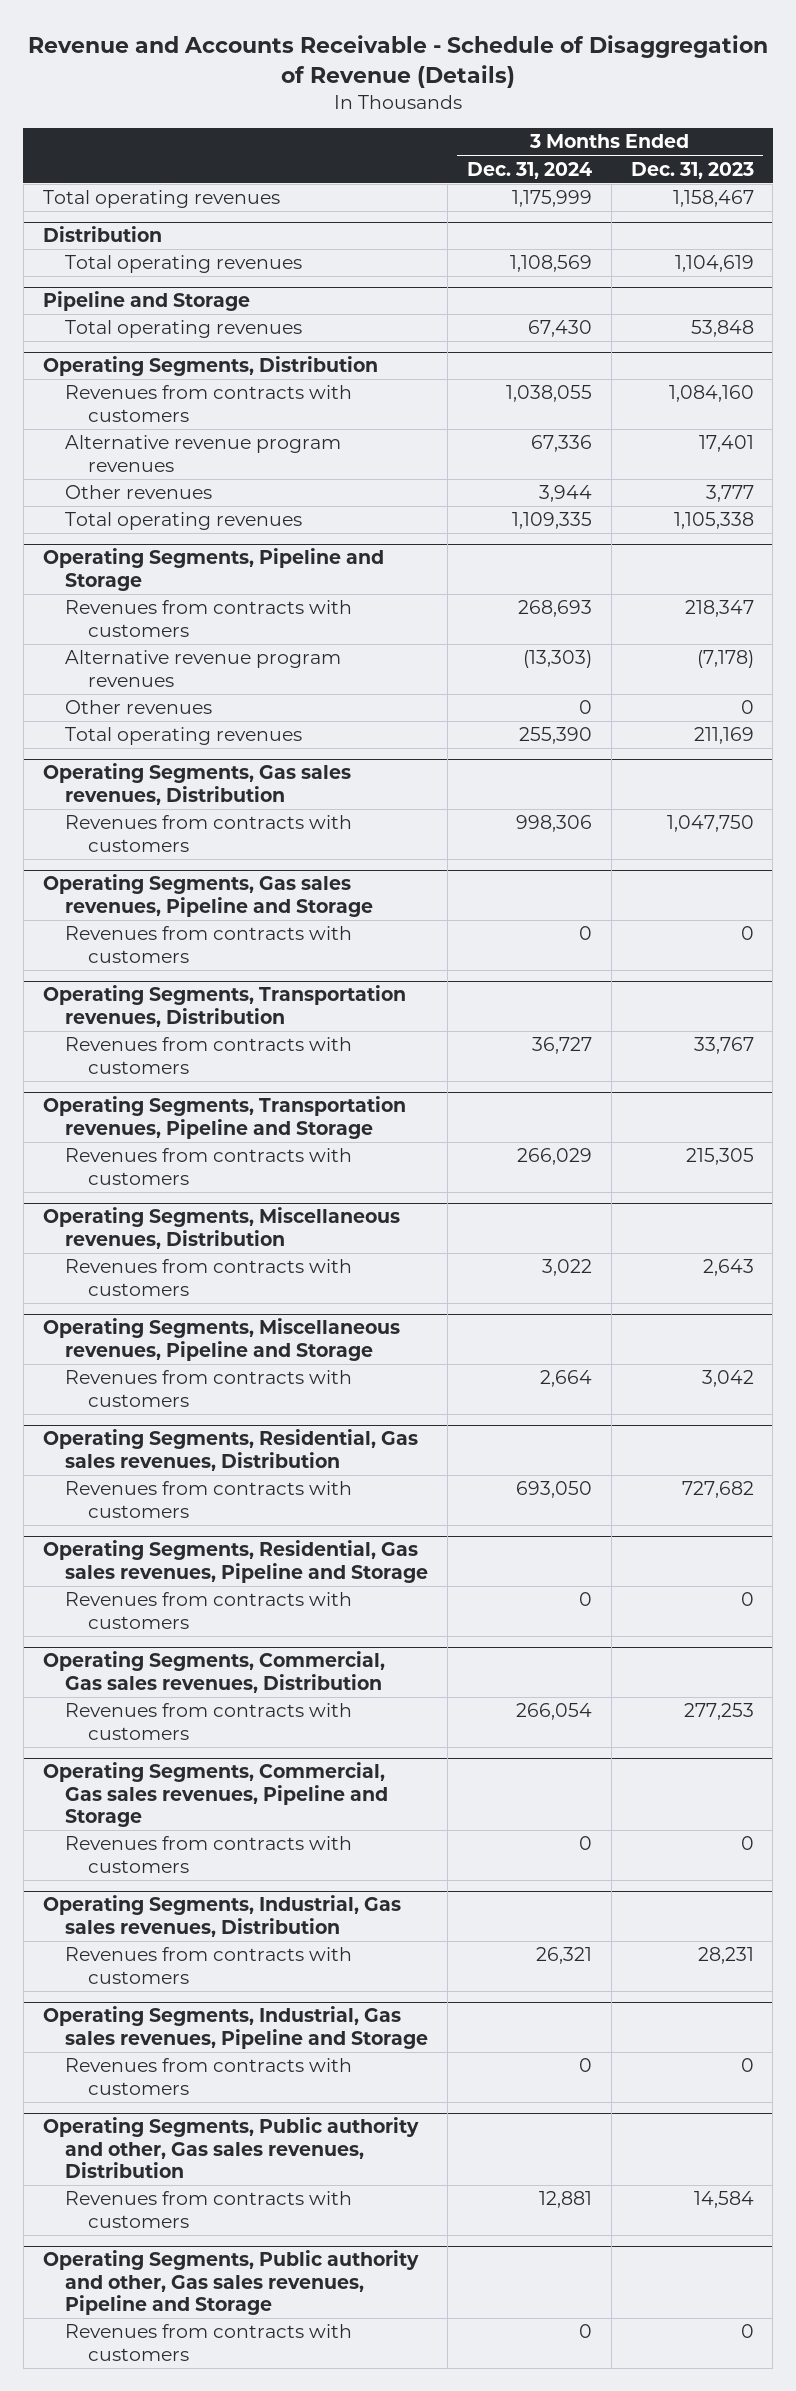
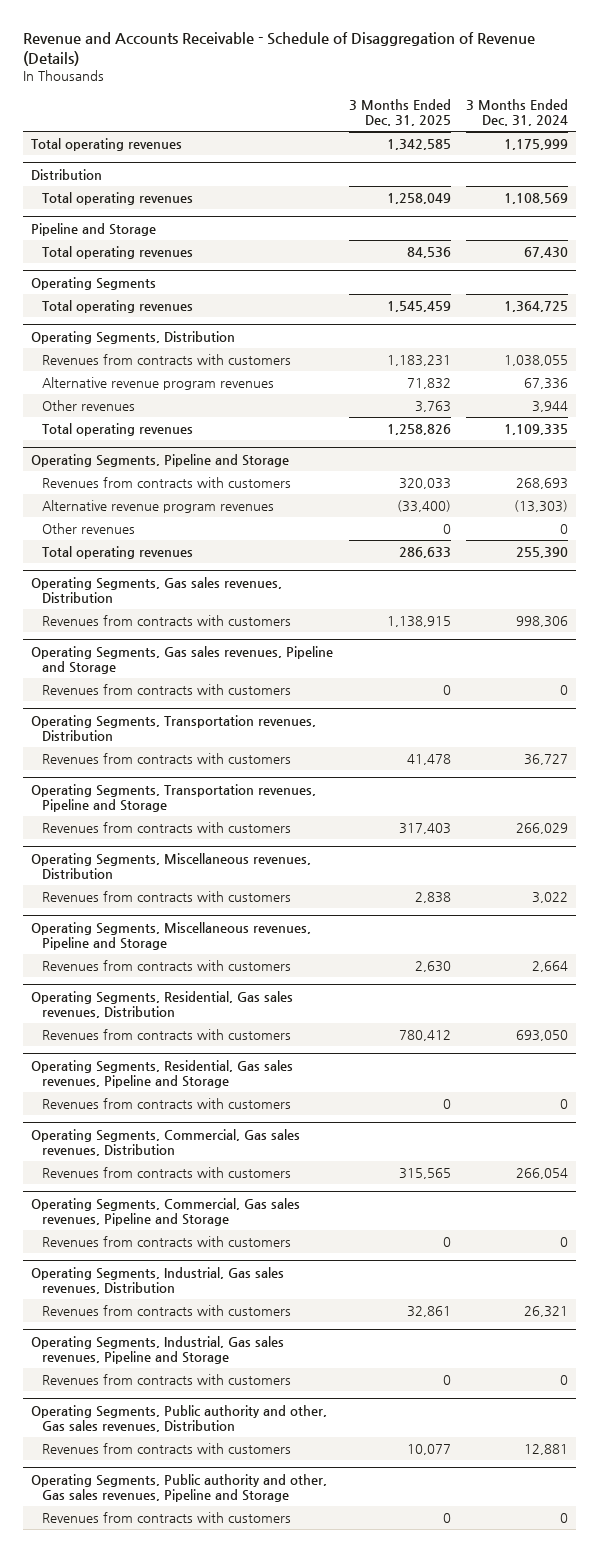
[630,161,754,179] Dec. 31, 2023 -> none
none -> [348,99,451,127] 3 Months Ended Dec. 31, 2025
none -> [30,276,156,290] Operating Segments
none -> [42,300,194,314] Total operating revenues

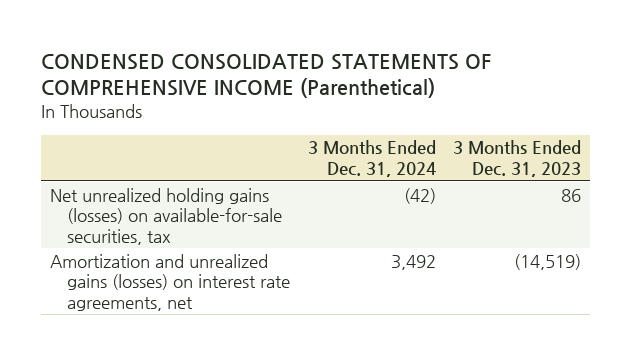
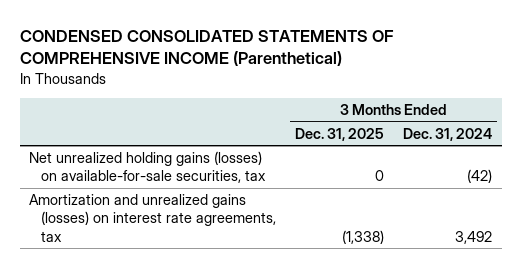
[453,140,582,177] 3 Months Ended Dec. 31, 2023 -> none
none -> [294,127,384,141] Dec. 31, 2025
[49,253,290,311] Amortization and unrealized gains (losses) on interest rate agreements, net -> [29,194,276,242] Amortization and unrealized gains (losses) on interest rate agreements, tax

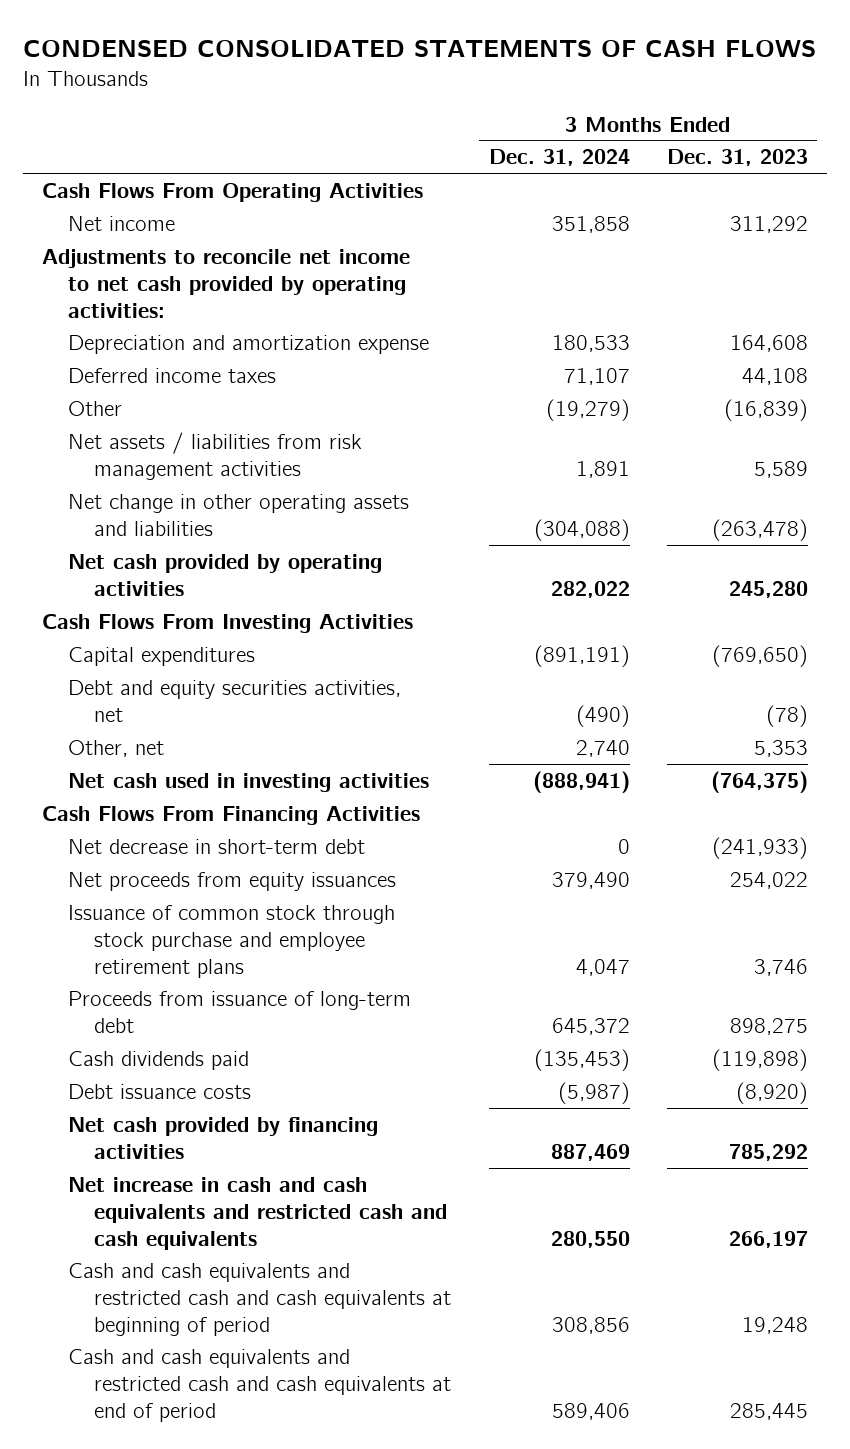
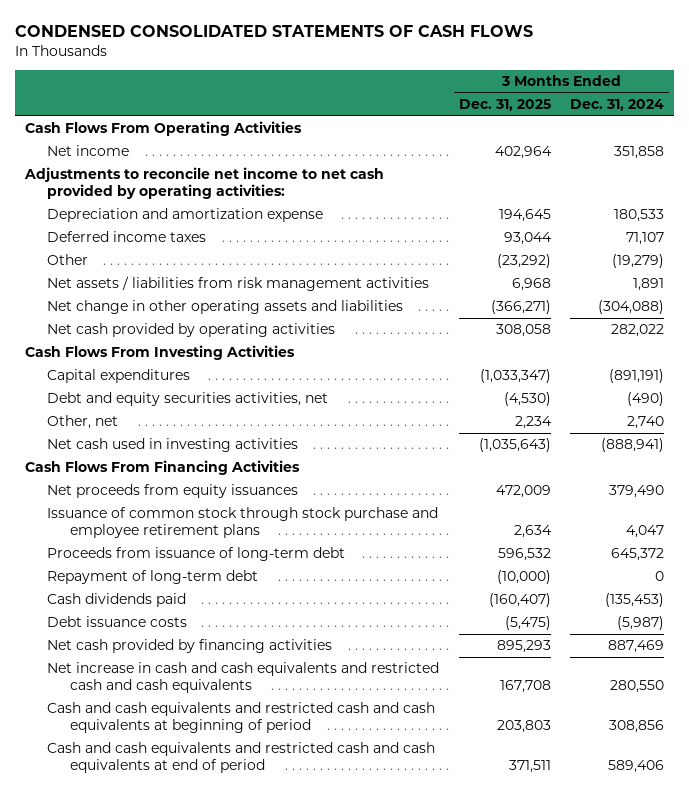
[667,149,809,167] Dec. 31, 2023 -> none
none -> [458,99,551,112] Dec. 31, 2025
[68,838,366,854] Net decrease in short-term debt -> none
none -> [47,570,259,585] Repayment of long-term debt

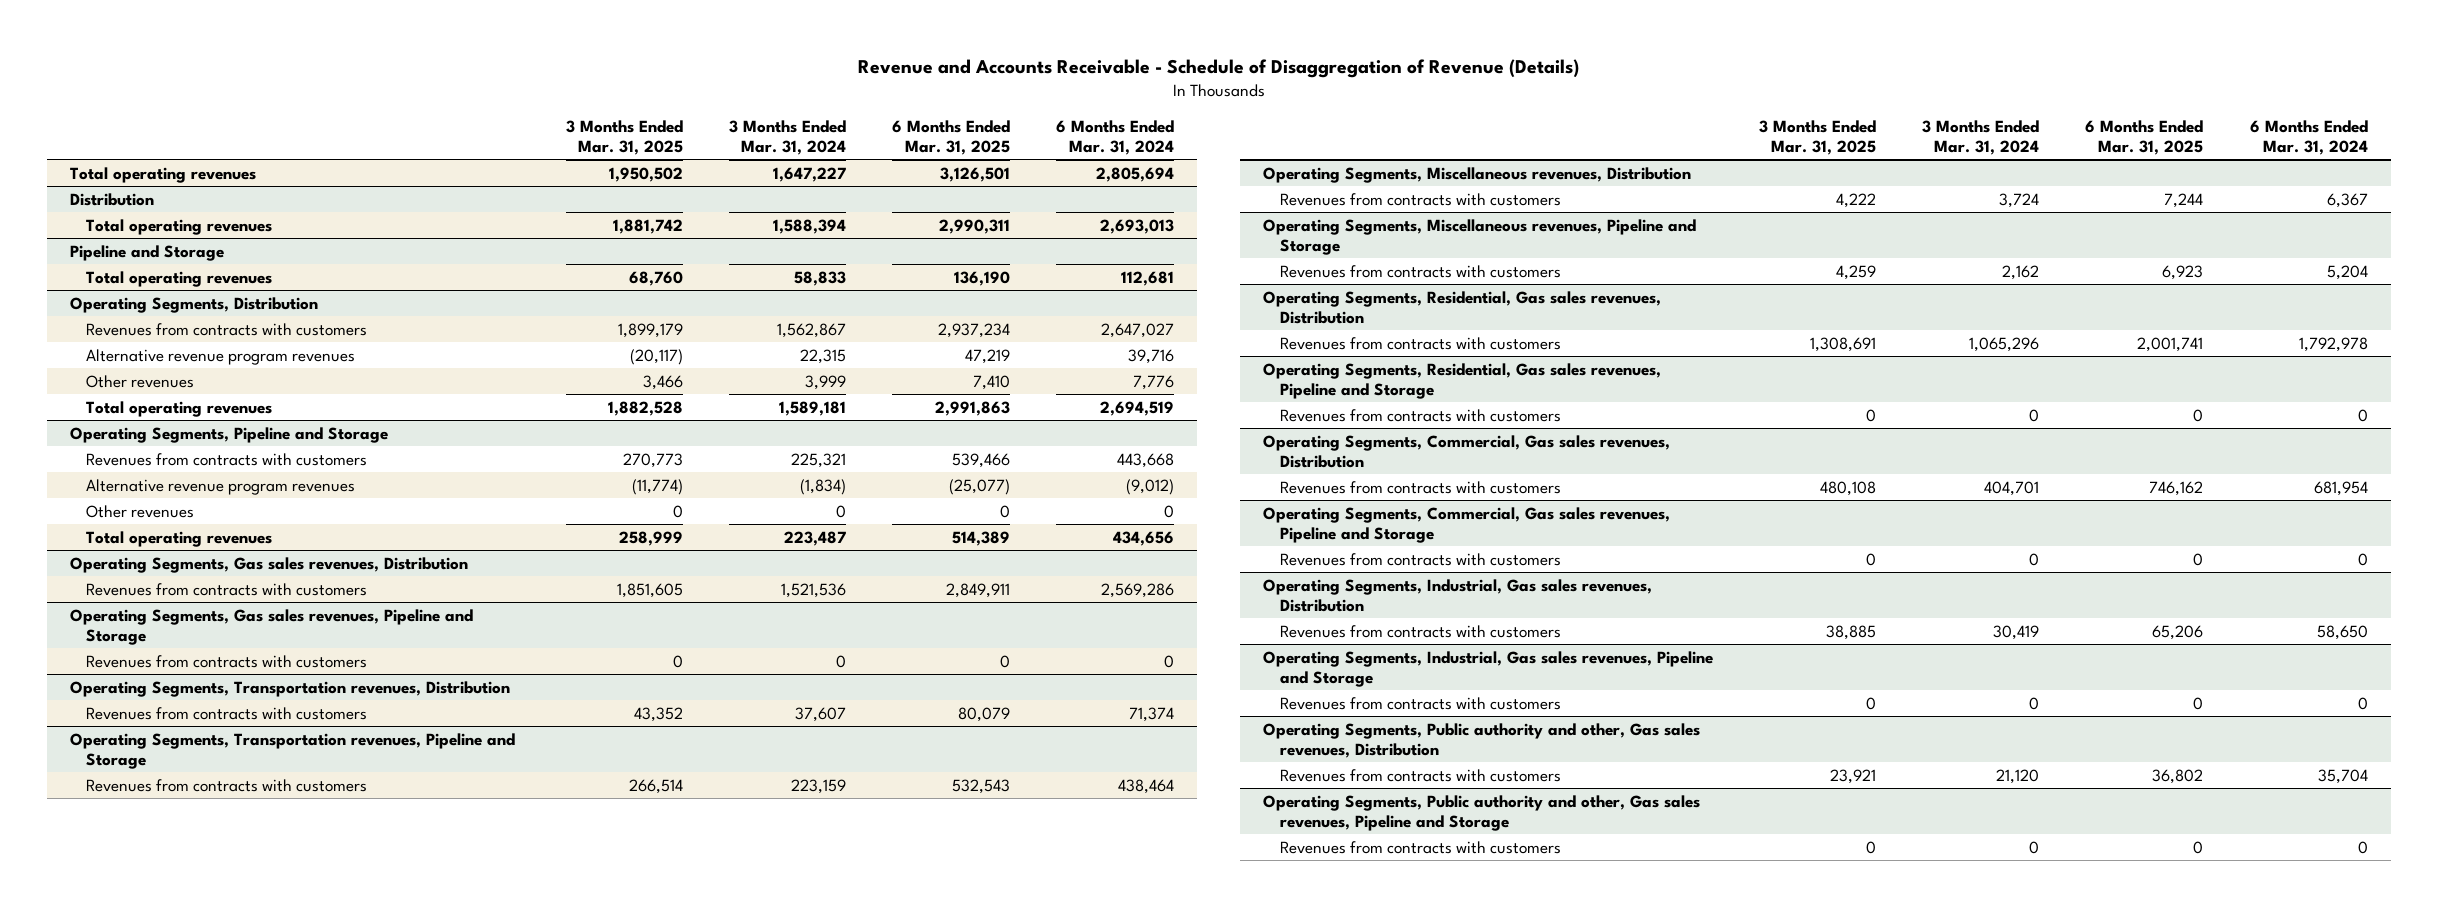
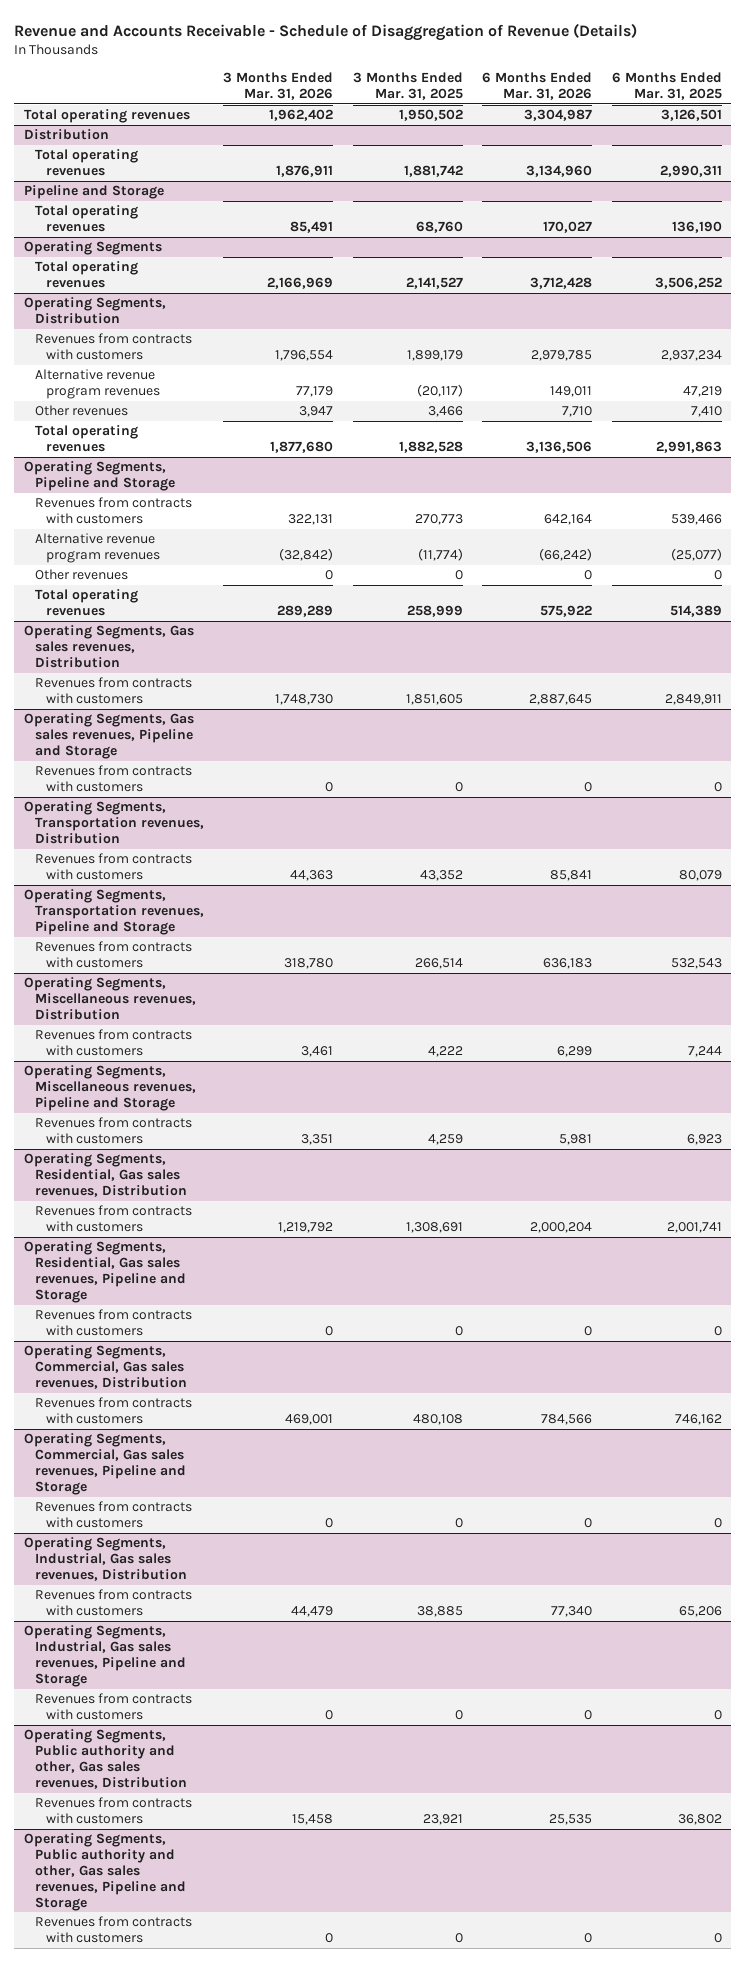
[729,119,847,155] 3 Months Ended Mar. 31, 2024 -> none
[1056,119,1175,155] 6 Months Ended Mar. 31, 2024 -> none
none -> [223,72,334,101] 3 Months Ended Mar. 31, 2026
none -> [482,72,593,101] 6 Months Ended Mar. 31, 2026
none -> [23,241,162,256] Operating Segments
none -> [34,261,138,289] Total operating revenues

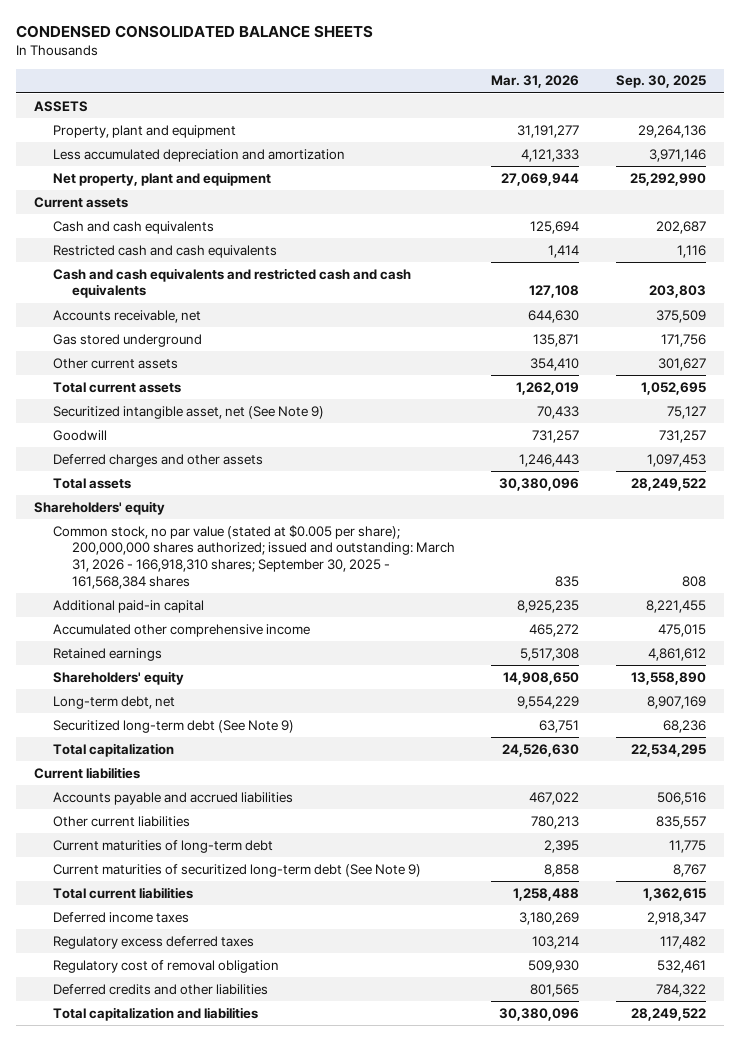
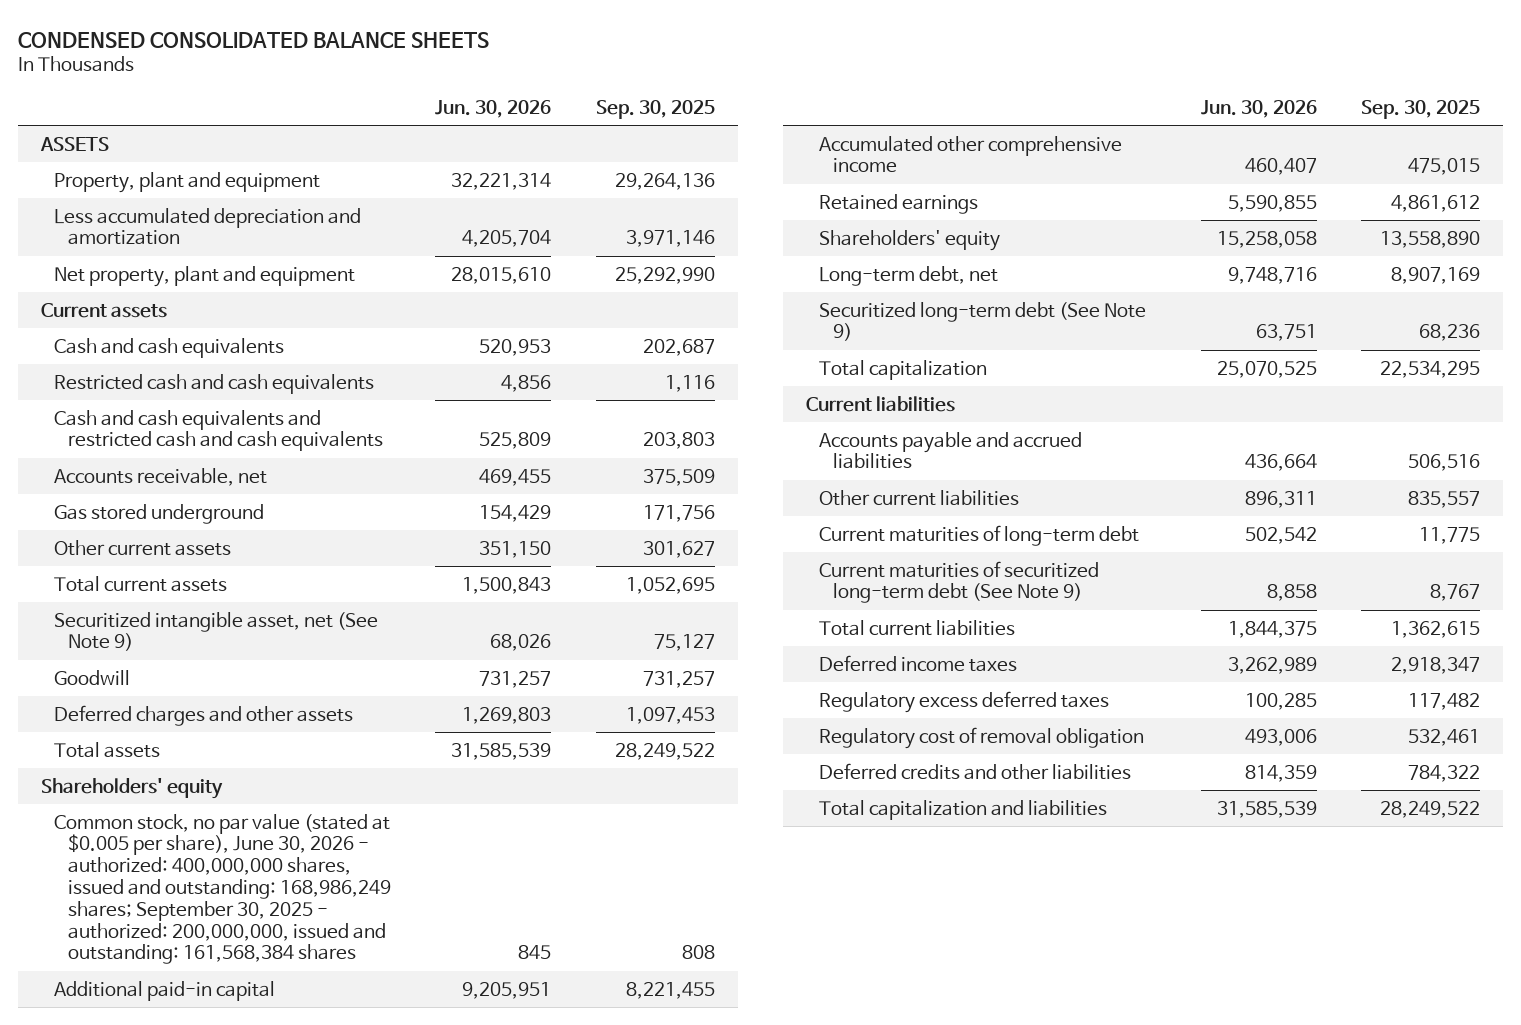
[491,75,580,89] Mar. 31, 2026 -> none
none -> [435,100,552,119] Jun. 30, 2026
[52,524,455,589] Common stock, no par value (stated at $0.005 per share); 200,000,000 shares authorized; issued and outstanding: March 31, 2026 - 166,918,310 shares; September 30, 2025 - 161,568,384 shares -> [54,813,391,965] Common stock, no par value (stated at $0.005 per share), June 30, 2026 - authorized: 400,000,000 shares, issued and outstanding: 168,986,249 shares; September 30, 2025 - authorized: 200,000,000, issued and outstanding: 161,568,384 shares

